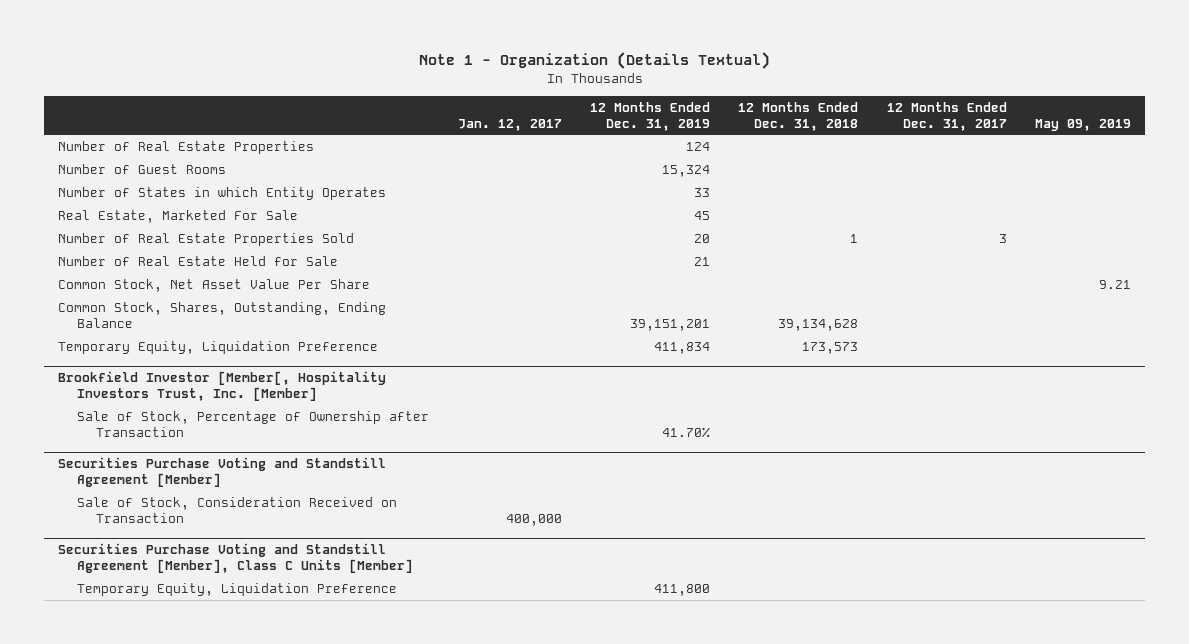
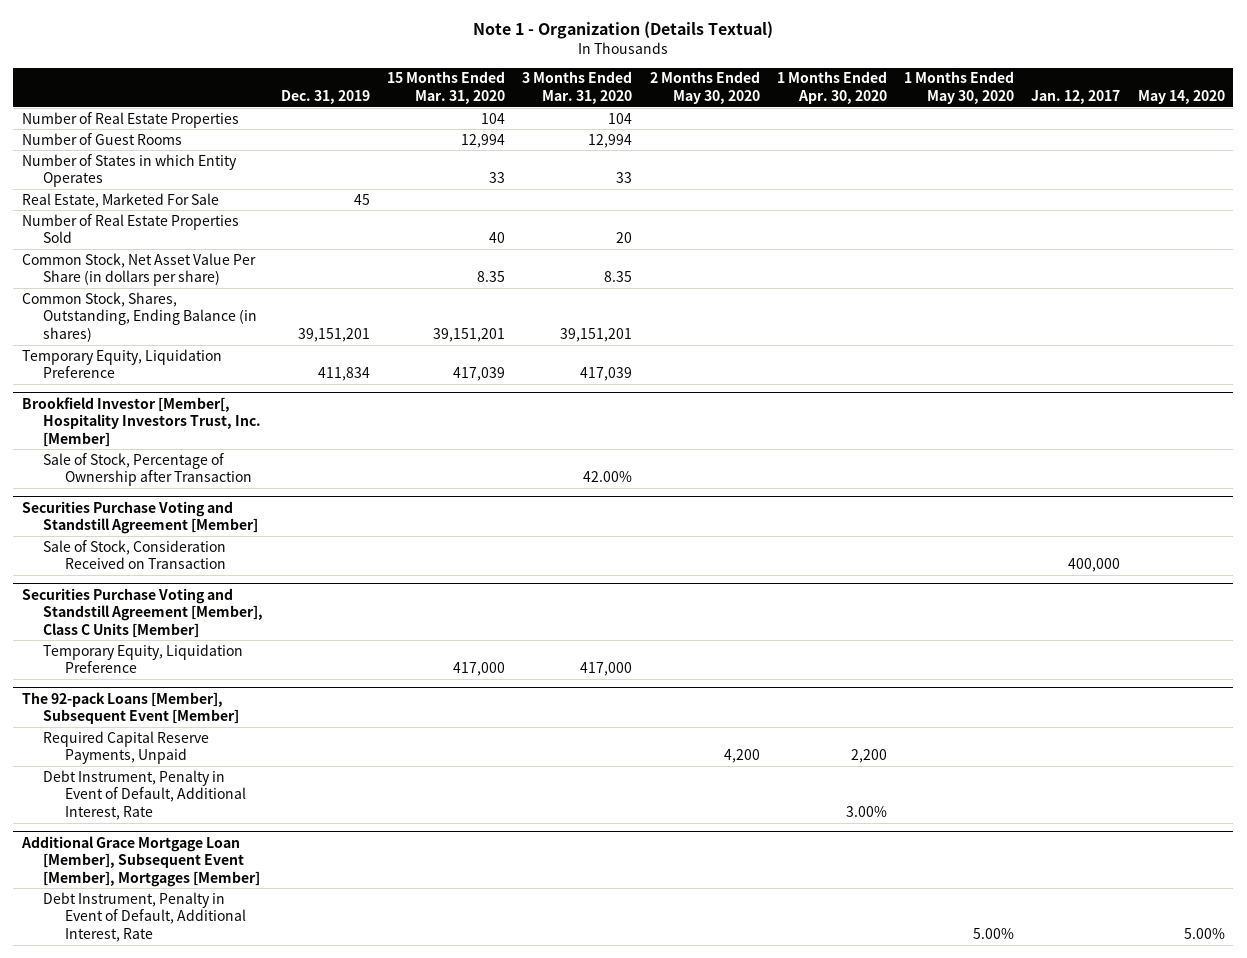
[589,101,710,131] 12 Months Ended Dec. 31, 2019 -> none
[738,101,859,131] 12 Months Ended Dec. 31, 2018 -> none
[886,101,1007,131] 12 Months Ended Dec. 31, 2017 -> none
[1035,118,1132,131] May 09, 2019 -> none
none -> [280,89,370,104] Dec. 31, 2019
none -> [387,71,506,104] 15 Months Ended Mar. 31, 2020
none -> [522,71,633,104] 3 Months Ended Mar. 31, 2020
none -> [649,71,760,104] 2 Months Ended May 30, 2020
none -> [776,71,887,104] 1 Months Ended Apr. 30, 2020
none -> [904,71,1015,104] 1 Months Ended May 30, 2020
none -> [1137,89,1225,104] May 14, 2020
[58,255,339,266] Number of Real Estate Held for Sale -> none
[58,278,371,292] Common Stock, Net Asset Value Per Share -> [21,252,256,287] Common Stock, Net Asset Value Per Share (in dollars per share)
[58,301,387,329] Common Stock, Shares, Outstanding, Ending Balance -> [21,291,258,342] Common Stock, Shares, Outstanding, Ending Balance (in shares)
none -> [21,691,240,725] The 92-pack Loans [Member], Subsequent Event [Member]
none -> [43,730,210,765] Required Capital Reserve Payments, Unpaid
none -> [43,769,247,820] Debt Instrument, Penalty in Event of Default, Additional Interest, Rate
none -> [20,835,261,887] Additional Grace Mortgage Loan [Member], Subsequent Event [Member], Mortgages [Member]
none -> [43,891,247,942] Debt Instrument, Penalty in Event of Default, Additional Interest, Rate

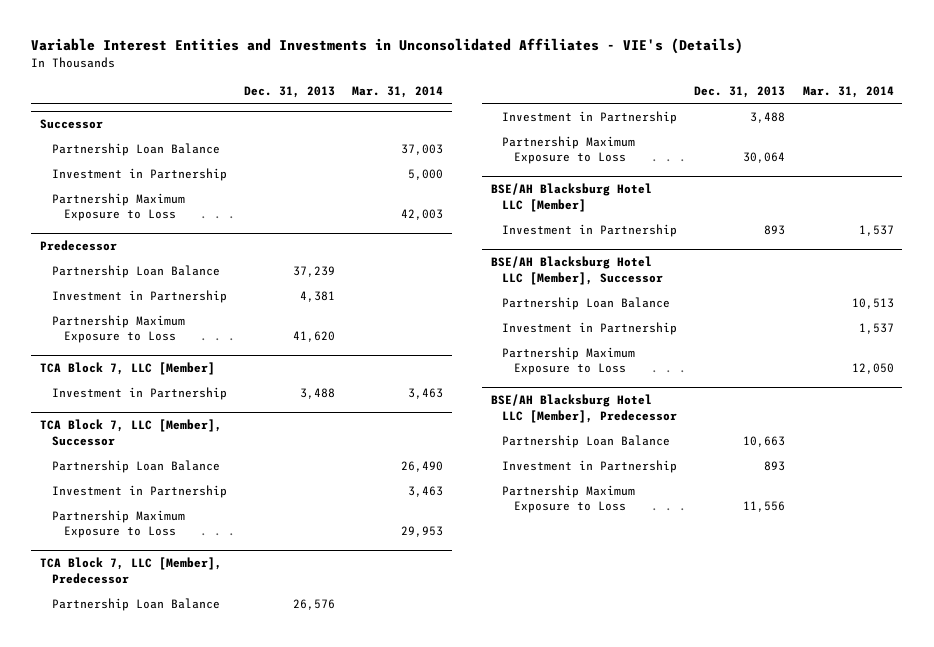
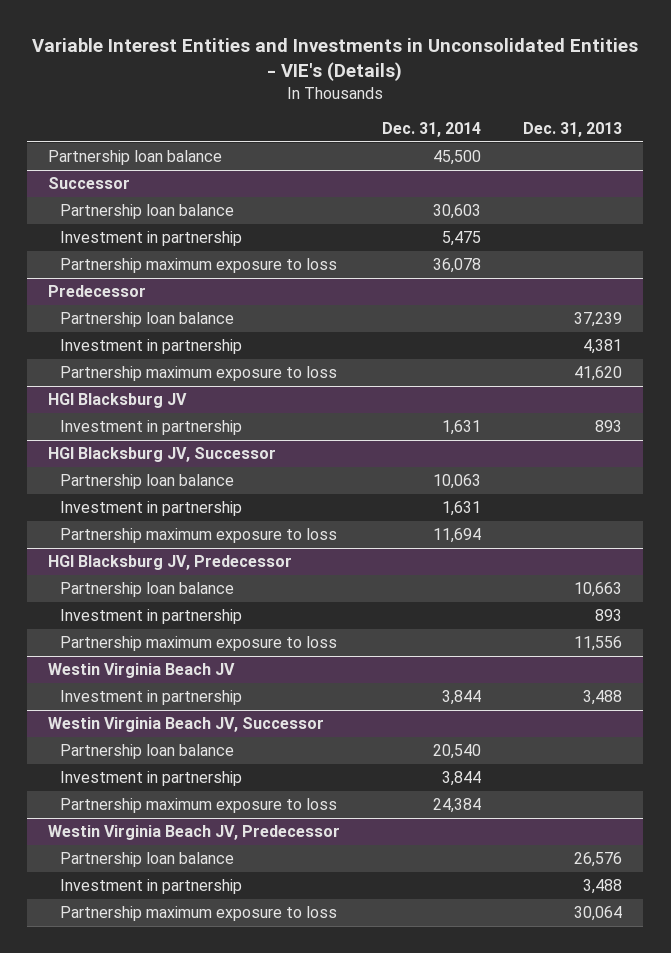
[31,38,744,55] Variable Interest Entities and Investments in Unconsolidated Affiliates - VIE's (Details) -> [32,38,639,82] Variable Interest Entities and Investments in Unconsolidated Entities - VIE's (Details)
[352,86,444,99] Mar. 31, 2014 -> none
none -> [382,121,482,137] Dec. 31, 2014
none -> [48,150,223,166] Partnership loan balance
[51,142,220,156] Partnership Loan Balance -> [60,204,235,220] Partnership loan balance
[51,167,227,181] Investment in Partnership -> [60,231,243,247] Investment in partnership
[51,192,185,221] Partnership Maximum Exposure to Loss -> [60,258,338,274] Partnership maximum exposure to loss
[40,362,216,376] TCA Block 7, LLC [Member] -> none
[51,386,227,400] Investment in Partnership -> none
[40,419,223,446] TCA Block 7, LLC [Member], Successor -> none
[51,459,220,473] Partnership Loan Balance -> none
[51,484,227,498] Investment in Partnership -> none
[51,509,185,538] Partnership Maximum Exposure to Loss -> none
[40,557,223,584] TCA Block 7, LLC [Member], Predecessor -> none
[51,597,220,611] Partnership Loan Balance -> none
[502,110,678,124] Investment in Partnership -> none
[502,135,636,164] Partnership Maximum Exposure to Loss -> none
[490,183,652,212] BSE/AH Blacksburg Hotel LLC [Member] -> none
[502,223,678,237] Investment in Partnership -> none
[490,256,664,285] BSE/AH Blacksburg Hotel LLC [Member], Successor -> none
[502,296,671,310] Partnership Loan Balance -> none
[502,321,678,335] Investment in Partnership -> none
[502,346,636,375] Partnership Maximum Exposure to Loss -> none
[490,394,678,423] BSE/AH Blacksburg Hotel LLC [Member], Predecessor -> none
[502,434,671,448] Partnership Loan Balance -> none
[502,459,678,473] Investment in Partnership -> none
[502,484,636,513] Partnership Maximum Exposure to Loss -> none
[51,264,220,278] Partnership Loan Balance -> [60,312,235,328] Partnership loan balance
[51,289,227,303] Investment in Partnership -> [60,339,243,355] Investment in partnership
[51,314,185,343] Partnership Maximum Exposure to Loss -> [60,366,338,382] Partnership maximum exposure to loss
none -> [48,393,188,409] HGI Blacksburg JV
none -> [60,420,243,436] Investment in partnership
none -> [48,447,277,463] HGI Blacksburg JV, Successor
none -> [60,474,235,490] Partnership loan balance
none -> [60,501,243,517] Investment in partnership
none -> [60,528,338,544] Partnership maximum exposure to loss
none -> [48,555,293,571] HGI Blacksburg JV, Predecessor
none -> [60,582,235,598] Partnership loan balance
none -> [60,609,243,625] Investment in partnership
none -> [60,636,338,652] Partnership maximum exposure to loss
none -> [48,663,236,679] Westin Virginia Beach JV
none -> [60,690,243,706] Investment in partnership
none -> [48,717,325,733] Westin Virginia Beach JV, Successor
none -> [60,744,235,760] Partnership loan balance
none -> [60,771,243,787] Investment in partnership
none -> [60,798,338,814] Partnership maximum exposure to loss
none -> [48,825,341,841] Westin Virginia Beach JV, Predecessor
none -> [60,852,235,868] Partnership loan balance
none -> [60,879,243,895] Investment in partnership
none -> [60,906,338,922] Partnership maximum exposure to loss

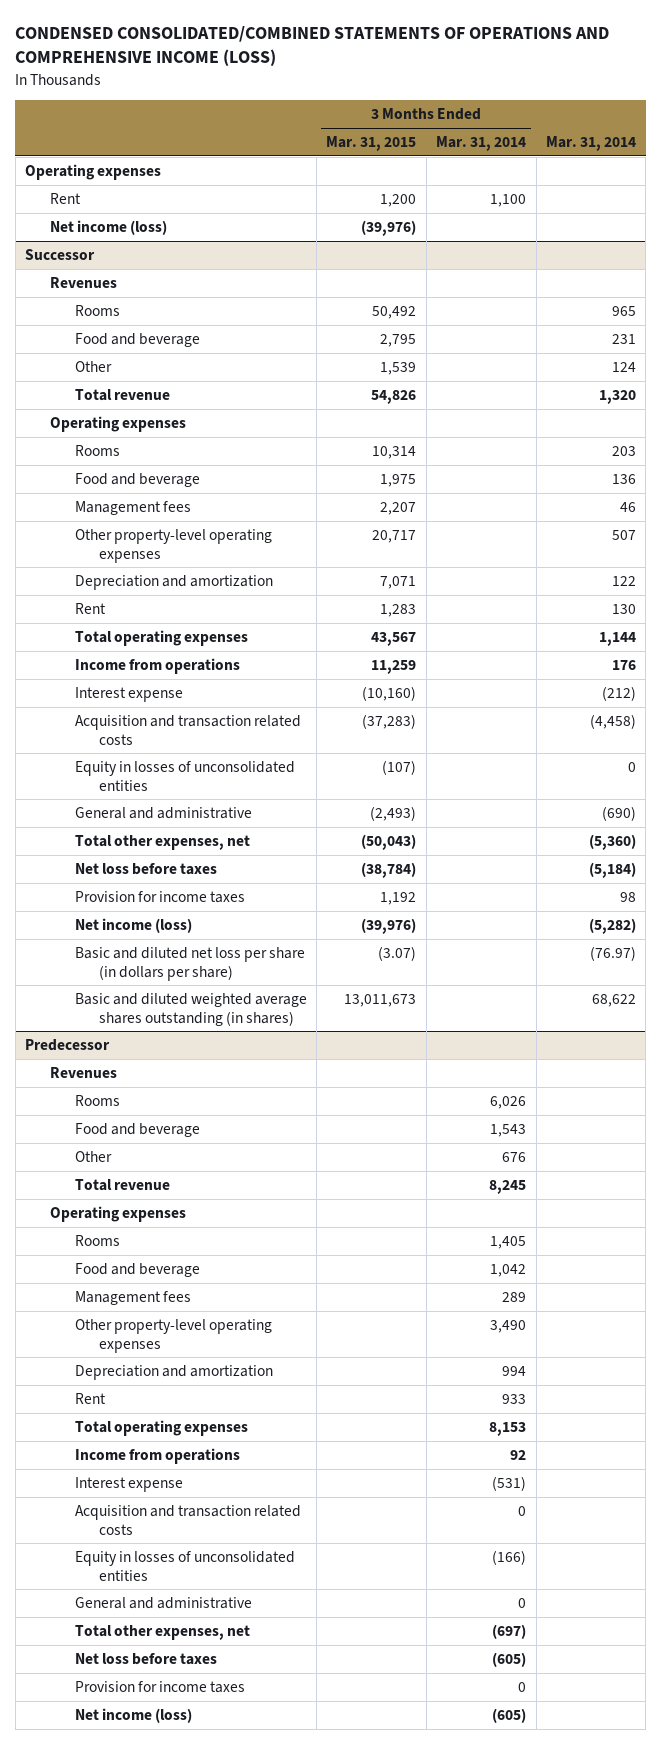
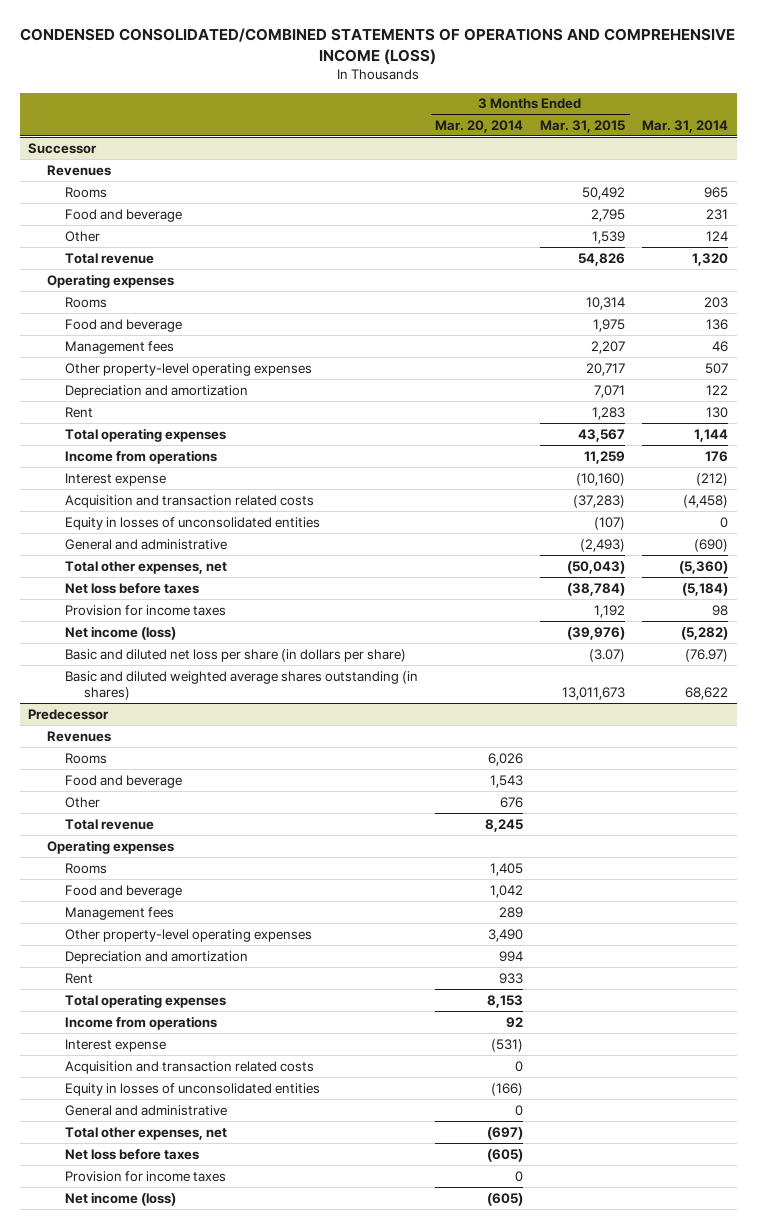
[436,136,527,152] Mar. 31, 2014 -> none
none -> [435,119,524,133] Mar. 20, 2014
[25,164,162,181] Operating expenses -> none
[49,193,81,205] Rent -> none
[49,220,167,236] Net income (loss) -> none

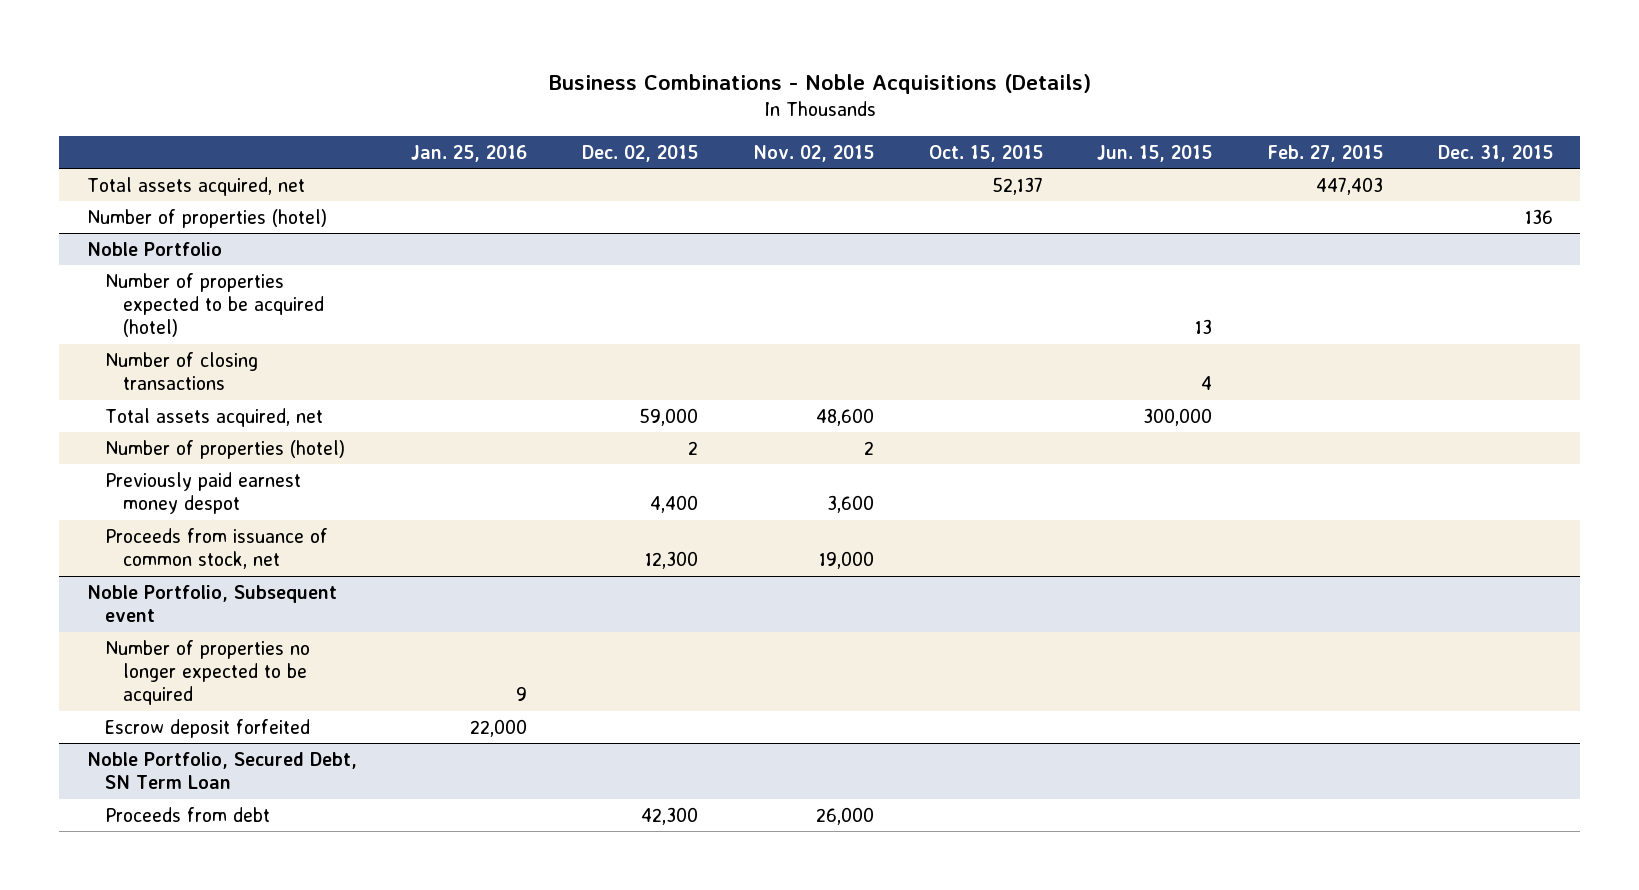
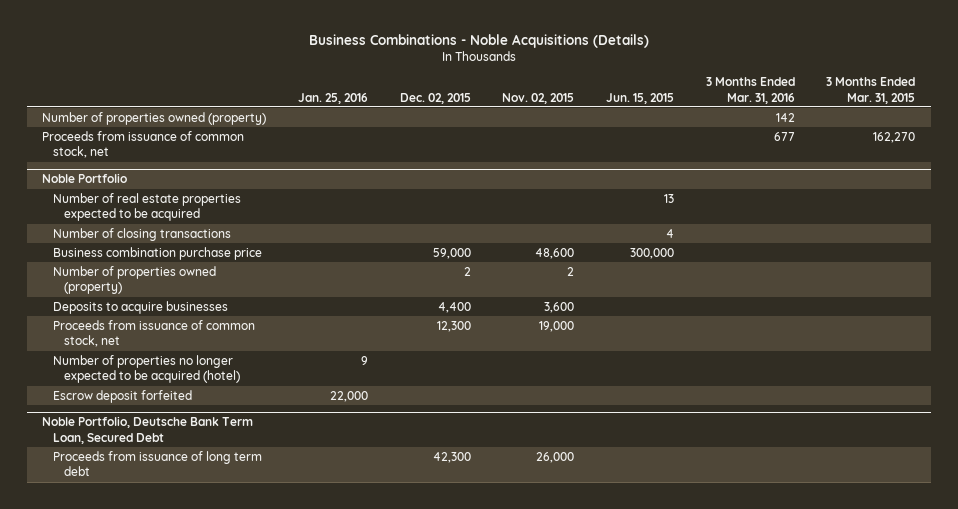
[928,144,1043,162] Oct. 15, 2015 -> none
[1267,144,1384,162] Feb. 27, 2015 -> none
[1437,144,1553,162] Dec. 31, 2015 -> none
none -> [705,77,795,104] 3 Months Ended Mar. 31, 2016
none -> [826,77,916,104] 3 Months Ended Mar. 31, 2015
[86,176,305,196] Total assets acquired, net -> none
[86,208,327,228] Number of properties (hotel) -> [42,111,267,125] Number of properties owned (property)
none -> [42,130,245,159] Proceeds from issuance of common stock, net
[105,272,325,338] Number of properties expected to be acquired (hotel) -> [53,192,242,222] Number of real estate properties expected to be acquired
[105,407,324,427] Total assets acquired, net -> [53,246,263,260] Business combination purchase price
[105,439,346,459] Number of properties (hotel) -> [53,265,217,295] Number of properties owned (property)
[105,471,302,515] Previously paid earnest money despot -> [53,300,229,314] Deposits to acquire businesses
[86,584,337,623] Noble Portfolio, Subsequent event -> none
[105,639,311,706] Number of properties no longer expected to be acquired -> none
[105,718,311,738] Escrow deposit forfeited -> none
none -> [53,354,241,384] Number of properties no longer expected to be acquired (hotel)
none -> [53,389,193,403] Escrow deposit forfeited
[86,751,357,790] Noble Portfolio, Secured Debt, SN Term Loan -> [42,416,254,444] Noble Portfolio, Deutsche Bank Term Loan, Secured Debt
[105,806,271,822] Proceeds from debt -> [53,450,263,477] Proceeds from issuance of long term debt

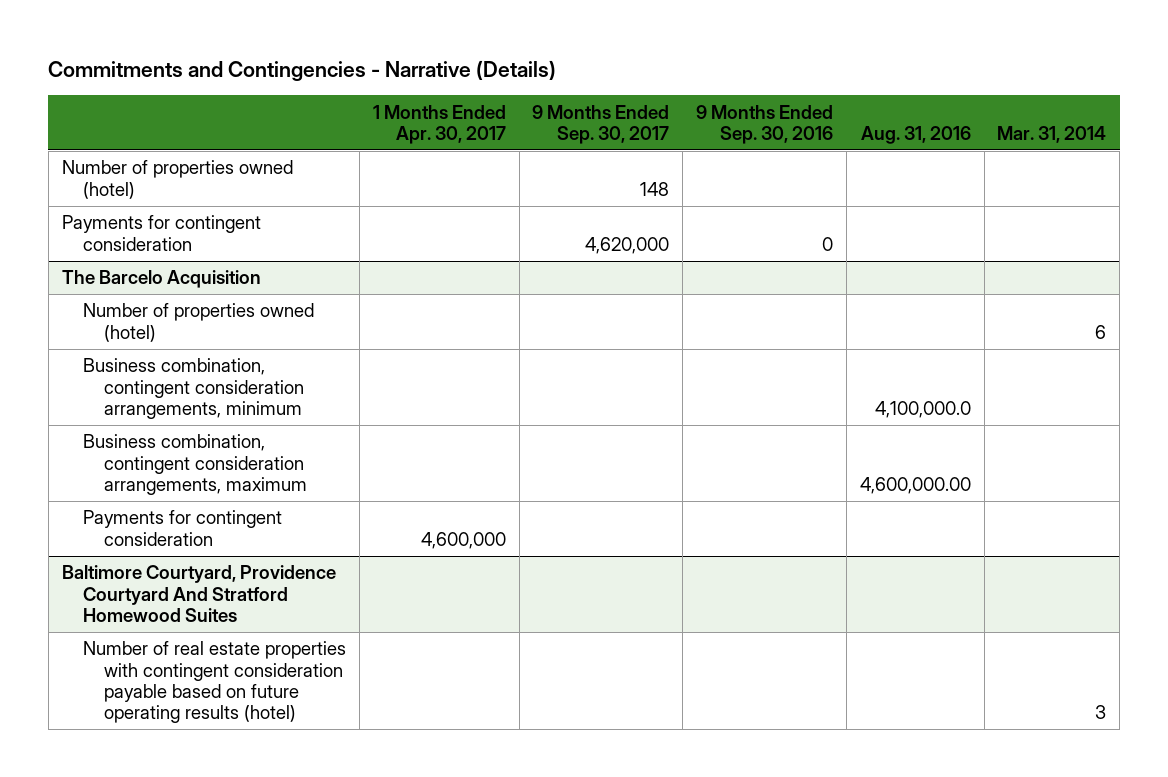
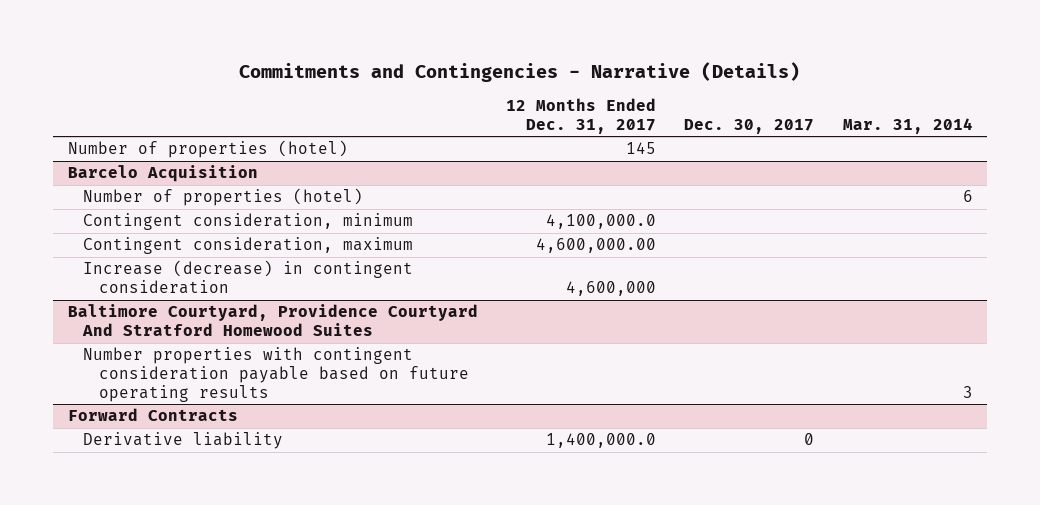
[372,104,506,144] 1 Months Ended Apr. 30, 2017 -> none
[532,104,670,144] 9 Months Ended Sep. 30, 2017 -> none
[696,104,834,144] 9 Months Ended Sep. 30, 2016 -> none
[860,125,971,144] Aug. 31, 2016 -> none
none -> [505,97,656,134] 12 Months Ended Dec. 31, 2017
none -> [684,118,815,134] Dec. 30, 2017
[61,215,261,251] Payments for contingent consideration -> none
[82,510,282,546] Payments for contingent consideration -> none
[61,160,293,199] Number of properties owned (hotel) -> [67,140,348,159] Number of properties (hotel)
[61,270,261,289] The Barcelo Acquisition -> [67,165,258,183] Barcelo Acquisition
[82,303,314,342] Number of properties owned (hotel) -> [83,188,364,207] Number of properties (hotel)
[82,358,305,419] Business combination, contingent consideration arrangements, minimum -> [83,213,414,231] Contingent consideration, minimum
[82,434,308,495] Business combination, contingent consideration arrangements, maximum -> [83,237,414,255] Contingent consideration, maximum
none -> [83,260,414,295] Increase (decrease) in contingent consideration
[82,641,346,724] Number of real estate properties with contingent consideration payable based on future operating results (hotel) -> [83,347,469,402] Number properties with contingent consideration payable based on future operating results
none -> [67,408,238,422] Forward Contracts
none -> [83,432,284,450] Derivative liability

